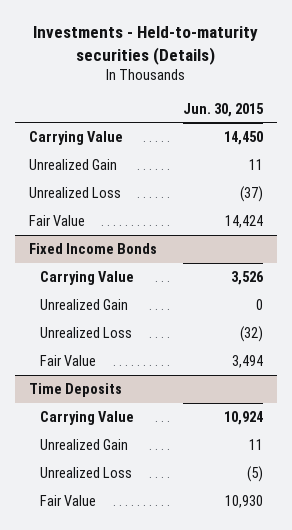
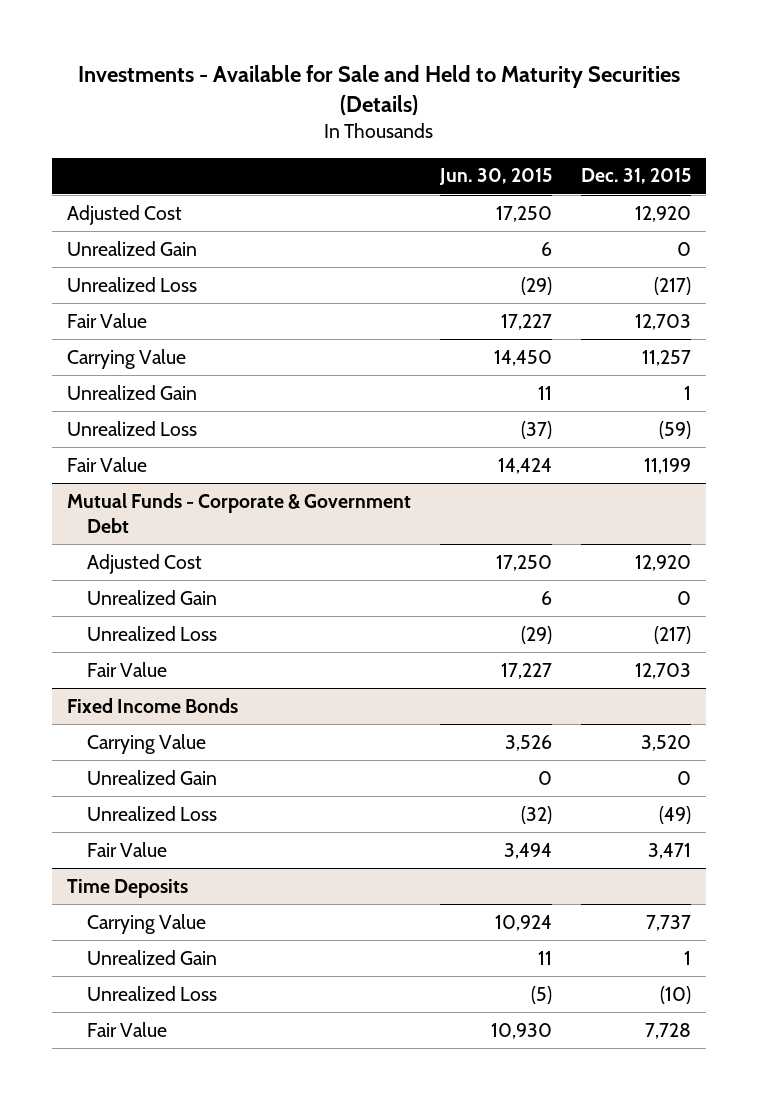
[32,25,258,65] Investments - Held-to-maturity securities (Details) -> [78,65,681,116] Investments - Available for Sale and Held to Maturity Securities (Details)
none -> [581,168,692,185] Dec. 31, 2015
none -> [66,204,182,225] Adjusted Cost
none -> [66,240,197,256] Unrealized Gain
none -> [66,276,197,292] Unrealized Loss
none -> [66,312,147,328] Fair Value
none -> [66,492,411,533] Mutual Funds - Corporate & Government Debt
none -> [86,553,202,574] Adjusted Cost
none -> [86,589,217,605] Unrealized Gain
none -> [86,625,217,641] Unrealized Loss
none -> [86,661,167,677] Fair Value

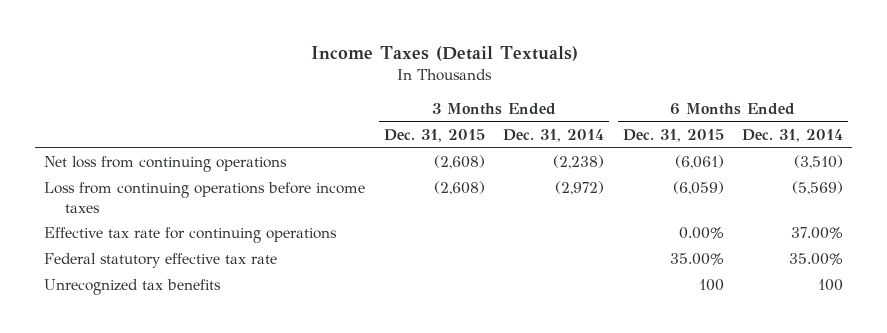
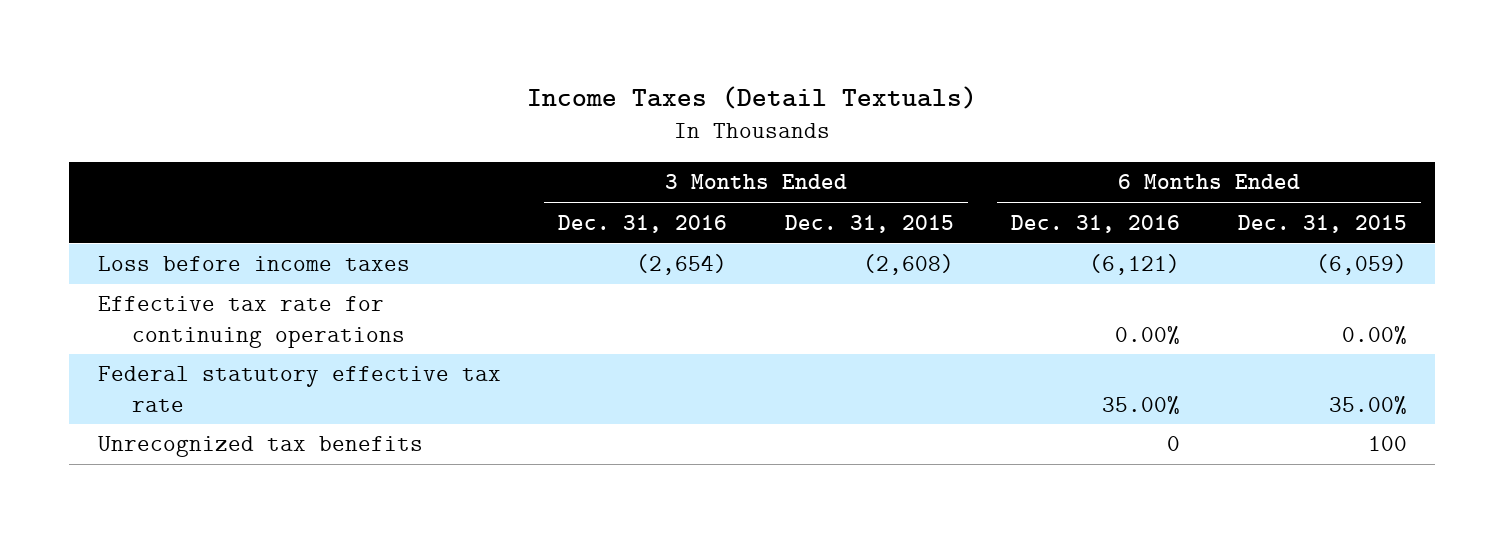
[503,128,605,142] Dec. 31, 2014 -> none
[742,128,844,142] Dec. 31, 2014 -> none
none -> [558,214,728,233] Dec. 31, 2016
none -> [1011,214,1181,233] Dec. 31, 2016
[44,156,288,173] Net loss from continuing operations -> none
[44,182,366,213] Loss from continuing operations before income taxes -> [98,256,411,272] Loss before income taxes

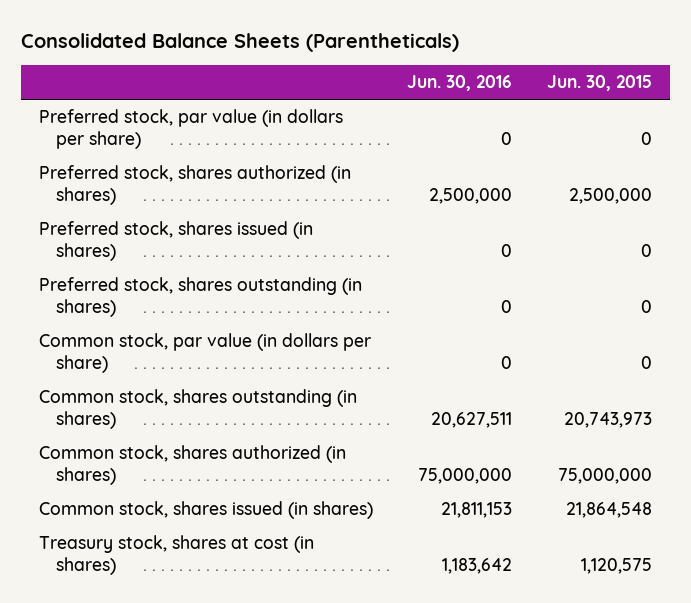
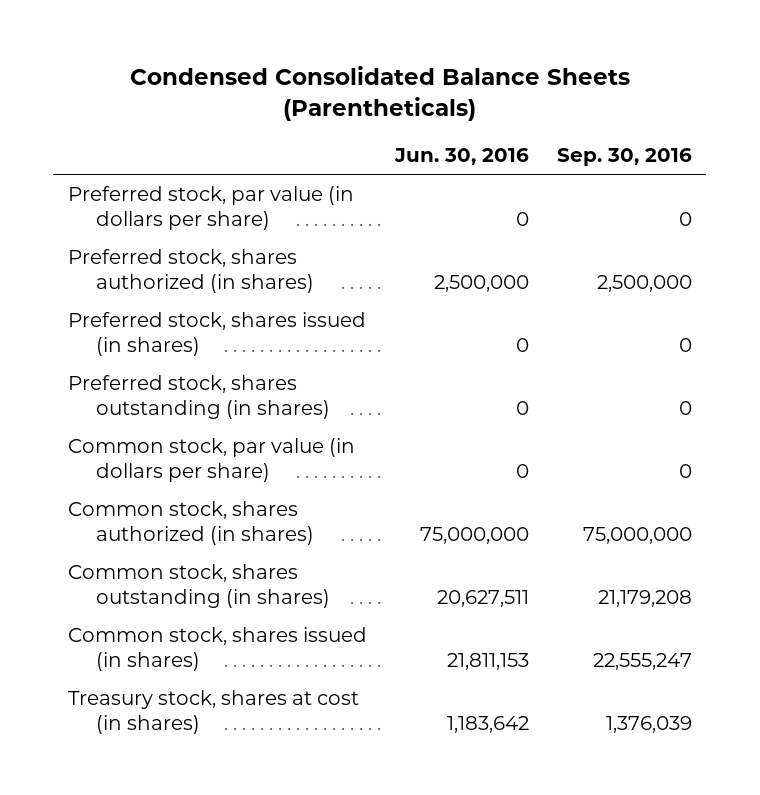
[21,32,460,52] Consolidated Balance Sheets (Parentheticals) -> [129,65,630,121] Condensed Consolidated Balance Sheets (Parentheticals)
[547,75,653,92] Jun. 30, 2015 -> none
none -> [557,148,693,167] Sep. 30, 2016
[38,389,357,430] Common stock, shares outstanding (in shares) -> [67,564,331,609] Common stock, shares outstanding (in shares)

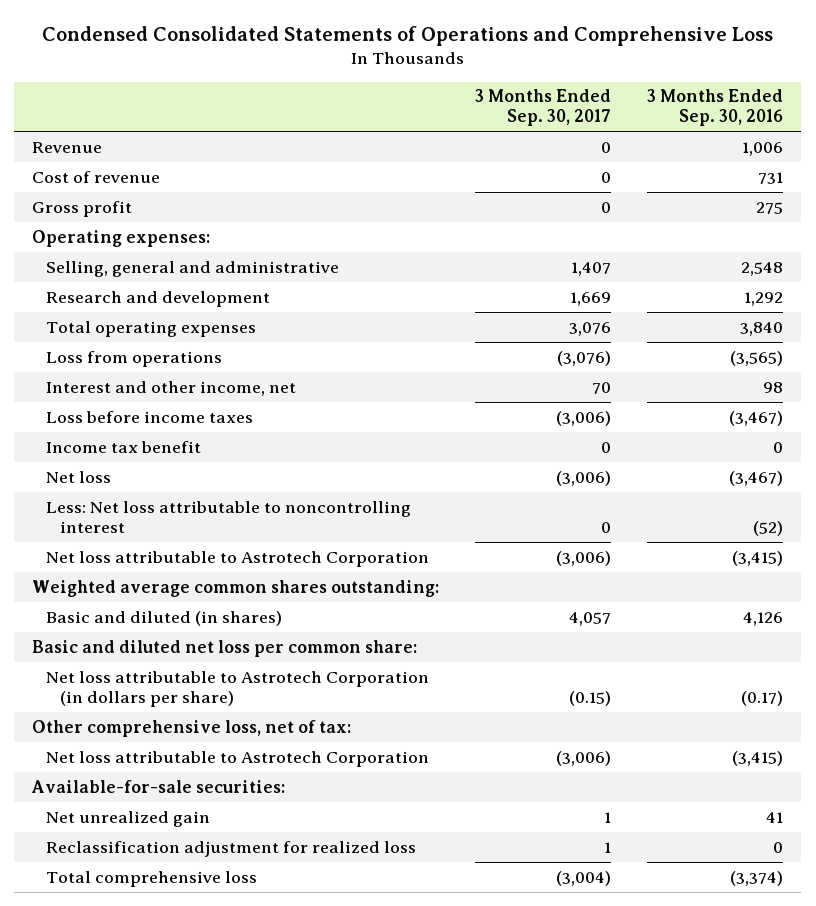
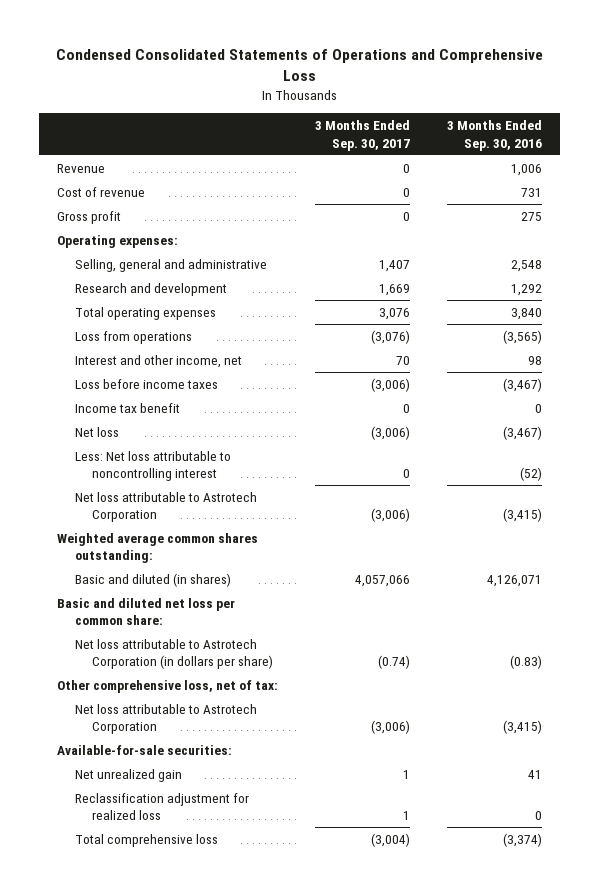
[569,611,612,626] 4,057 -> [355,574,411,587] 4,057,066
[743,611,784,626] 4,126 -> [486,574,542,587] 4,126,071
[569,690,612,706] (0.15) -> [378,655,411,670] (0.74)
[741,690,784,706] (0.17) -> [509,655,542,670] (0.83)

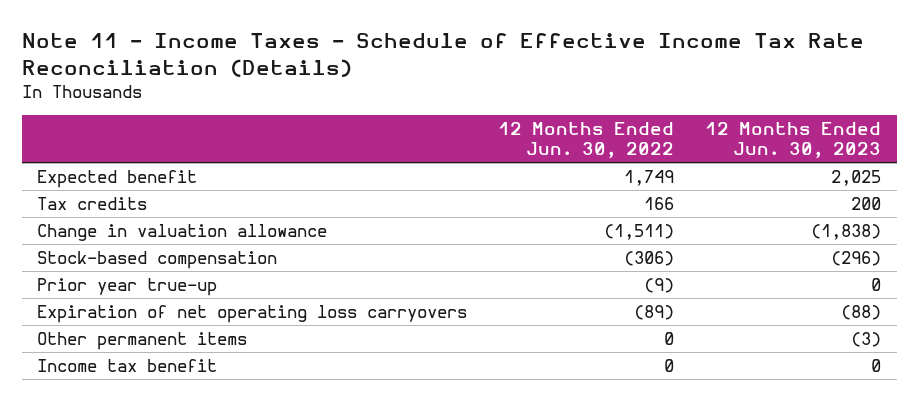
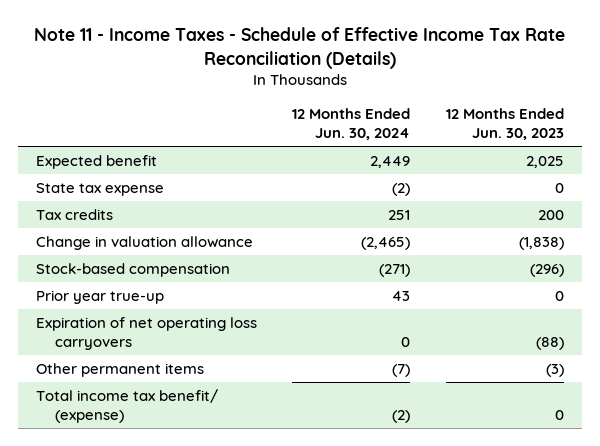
[498,122,675,159] 12 Months Ended Jun. 30, 2022 -> none
none -> [292,107,411,141] 12 Months Ended Jun. 30, 2024
none -> [35,182,164,196] State tax expense
[37,358,218,372] Income tax benefit -> [35,388,218,424] Total income tax benefit/ (expense)

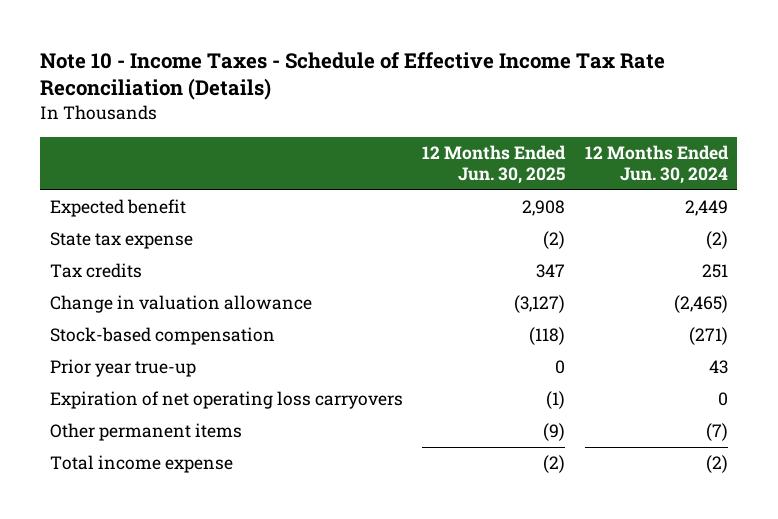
[33,27,565,69] Note 11 - Income Taxes - Schedule of Effective Income Tax Rate Reconciliation (Details) -> [40,51,666,101] Note 10 - Income Taxes - Schedule of Effective Income Tax Rate Reconciliation (Details)
[445,107,564,141] 12 Months Ended Jun. 30, 2023 -> none
none -> [422,144,567,185] 12 Months Ended Jun. 30, 2025
[35,388,218,424] Total income tax benefit/ (expense) -> [50,455,234,474] Total income expense

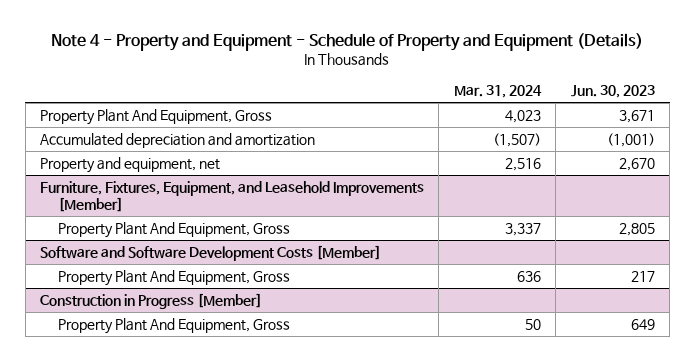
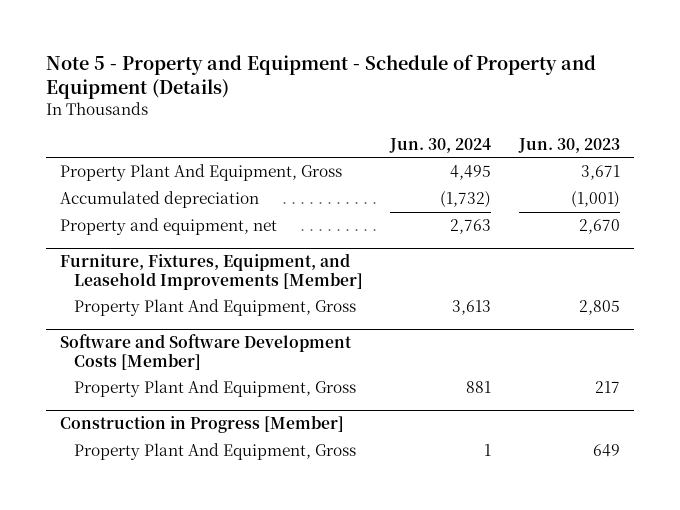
[51,33,644,52] Note 4 - Property and Equipment - Schedule of Property and Equipment (Details) -> [46,54,597,100] Note 5 - Property and Equipment - Schedule of Property and Equipment (Details)
[453,84,542,98] Mar. 31, 2024 -> none
none -> [389,137,492,153] Jun. 30, 2024
[40,133,316,149] Accumulated depreciation and amortization -> [60,190,260,208] Accumulated depreciation

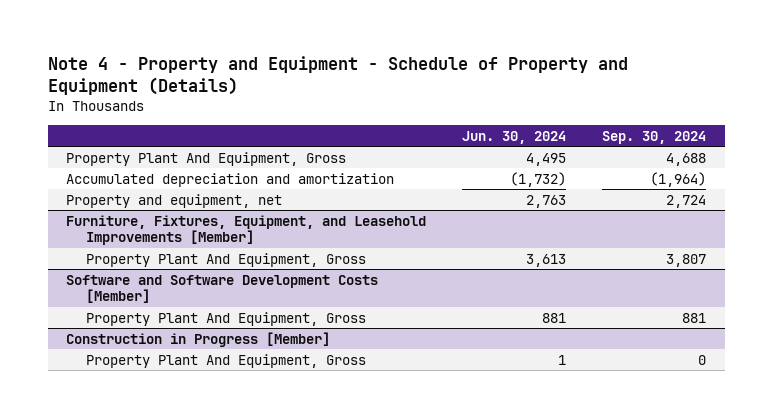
[46,54,597,100] Note 5 - Property and Equipment - Schedule of Property and Equipment (Details) -> [47,55,628,95] Note 4 - Property and Equipment - Schedule of Property and Equipment (Details)
[518,137,621,153] Jun. 30, 2023 -> none
none -> [602,130,707,144] Sep. 30, 2024
[60,190,260,208] Accumulated depreciation -> [65,172,394,187] Accumulated depreciation and amortization

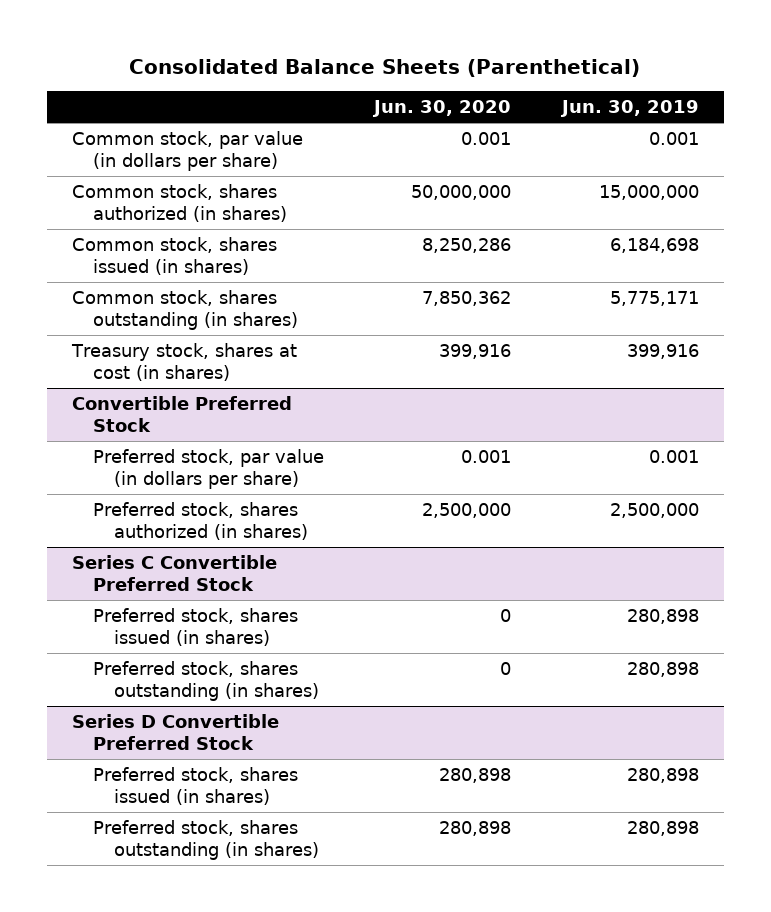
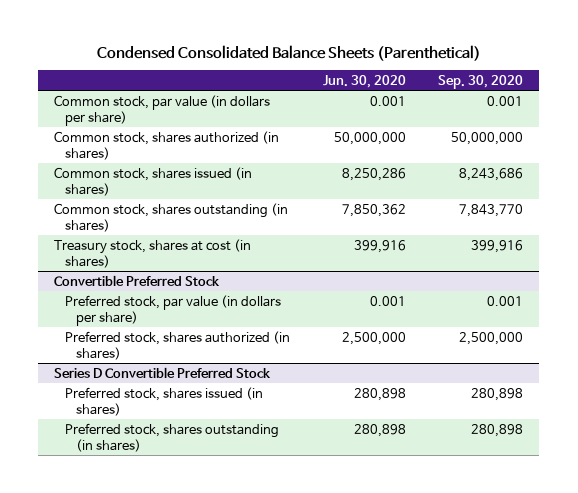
[129,58,641,77] Consolidated Balance Sheets (Parenthetical) -> [96,44,481,61] Condensed Consolidated Balance Sheets (Parenthetical)
[559,100,699,118] Jun. 30, 2019 -> none
none -> [438,74,524,89] Sep. 30, 2020
[71,554,277,591] Series C Convertible Preferred Stock -> none
[92,607,298,646] Preferred stock, shares issued (in shares) -> none
[92,660,319,701] Preferred stock, shares outstanding (in shares) -> none

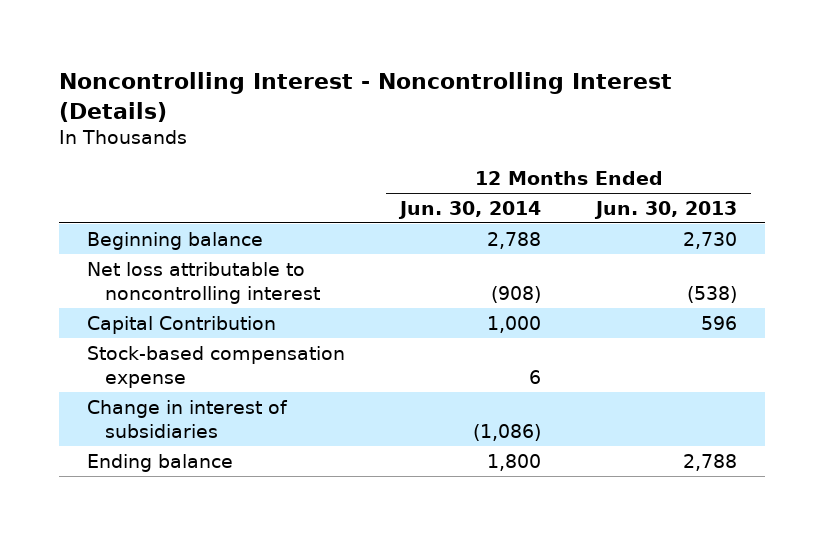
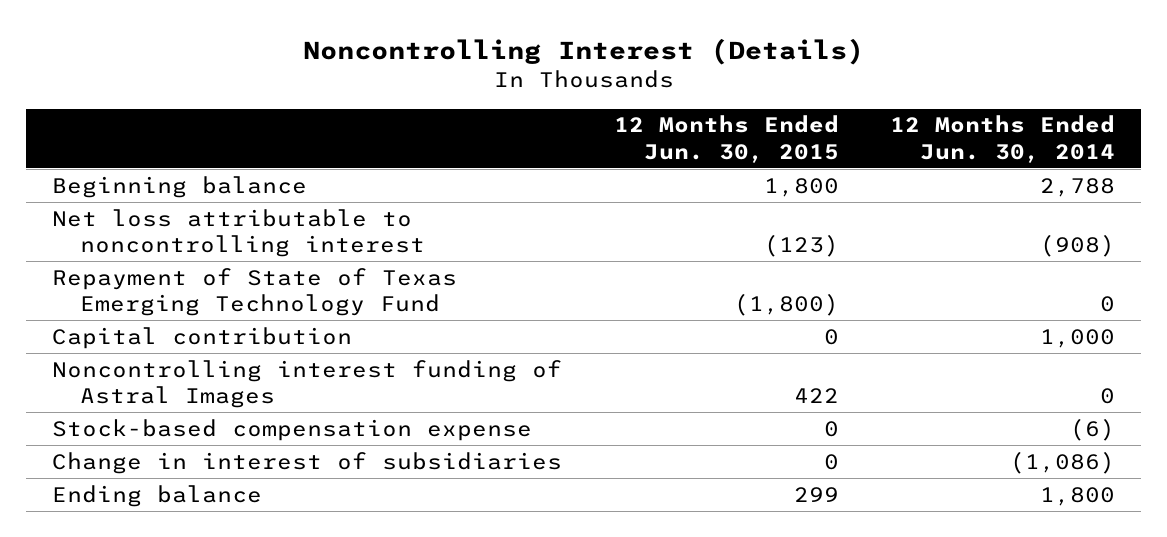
[59,72,673,122] Noncontrolling Interest - Noncontrolling Interest (Details) -> [302,37,864,65] Noncontrolling Interest (Details)
[594,200,738,219] Jun. 30, 2013 -> none
none -> [613,115,839,163] 12 Months Ended Jun. 30, 2015
none -> [51,267,457,317] Repayment of State of Texas Emerging Technology Fund
[86,315,276,334] Capital Contribution -> [51,326,352,349] Capital contribution
none -> [51,359,562,409] Noncontrolling interest funding of Astral Images
[529,370,542,385] 6 -> [1070,417,1116,441] (6)

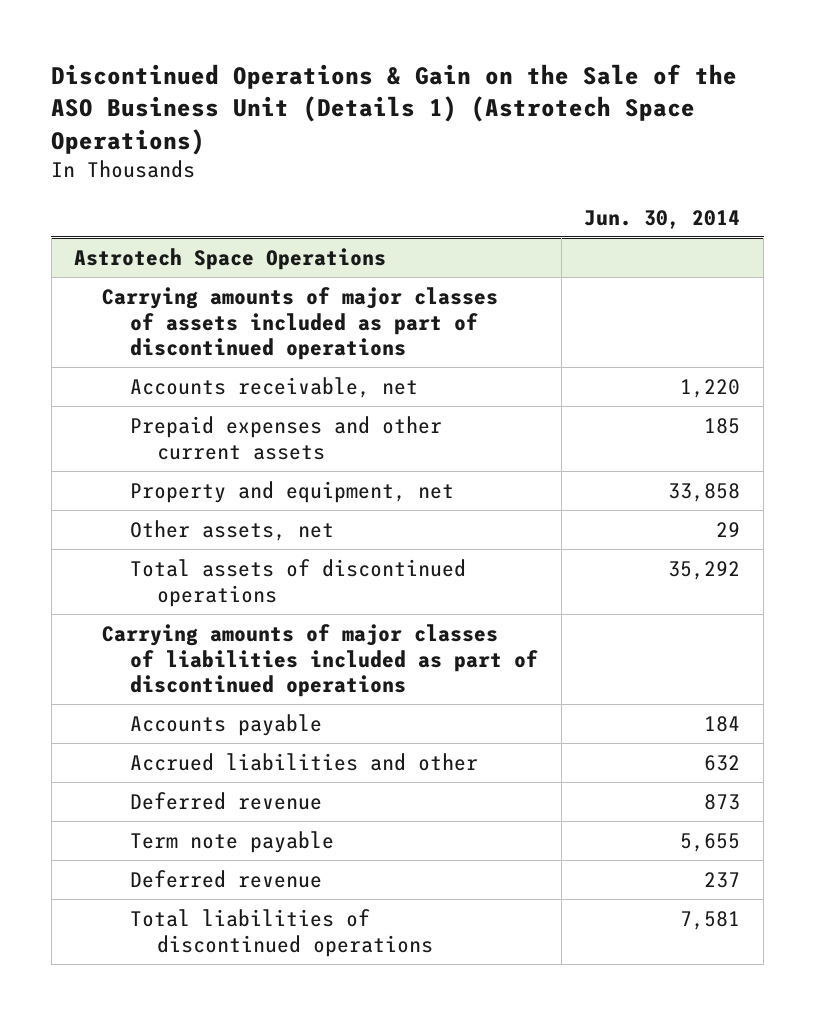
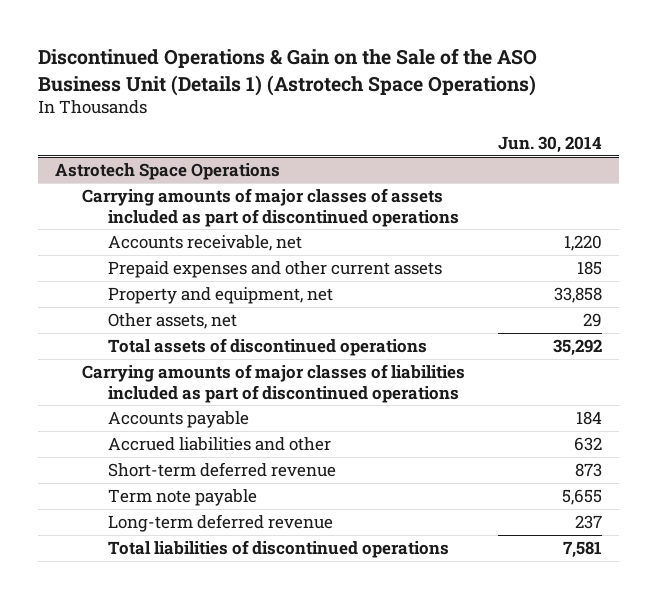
[129,791,322,810] Deferred revenue -> [108,461,337,477] Short-term deferred revenue
[129,869,322,888] Deferred revenue -> [108,513,334,532] Long-term deferred revenue

